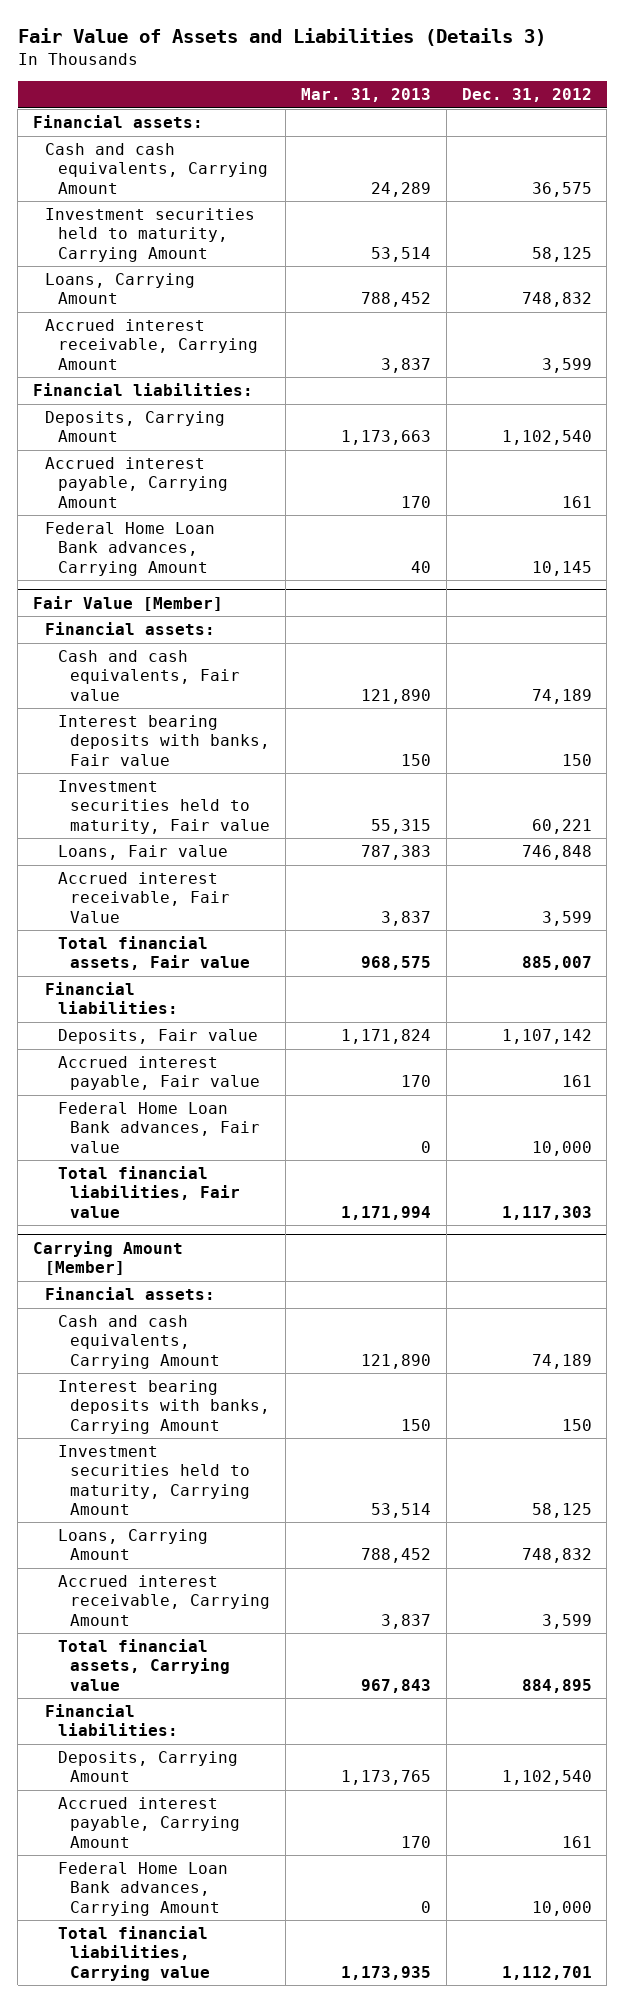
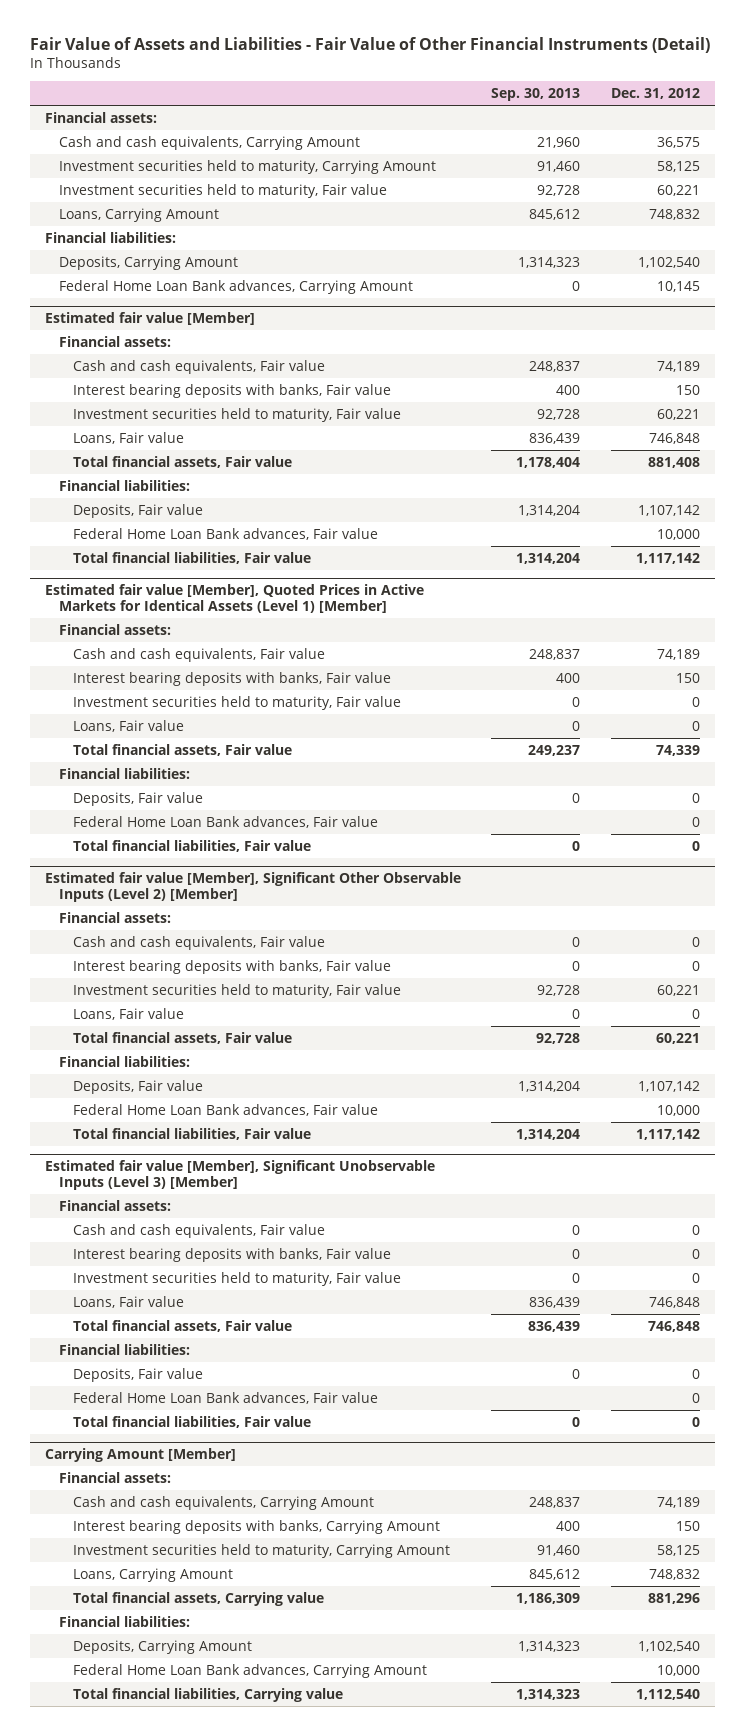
[17,27,546,46] Fair Value of Assets and Liabilities (Details 3) -> [29,37,710,54] Fair Value of Assets and Liabilities - Fair Value of Other Financial Instruments (Detail)
[300,88,431,103] Mar. 31, 2013 -> none
none -> [491,87,581,101] Sep. 30, 2013
none -> [59,183,388,198] Investment securities held to maturity, Fair value
[45,319,258,370] Accrued interest receivable, Carrying Amount -> none
[45,457,228,508] Accrued interest payable, Carrying Amount -> none
[32,595,223,611] Fair Value [Member] -> [44,311,255,325] Estimated fair value [Member]
[57,872,231,923] Accrued interest receivable, Fair Value -> none
[521,956,592,971] 885,007 -> [648,456,701,468] 881,408
[57,1056,261,1091] Accrued interest payable, Fair value -> none
[501,1205,592,1220] 1,117,303 -> [636,552,701,564] 1,117,142
none -> [44,583,424,613] Estimated fair value [Member], Quoted Prices in Active Markets for Identical Assets (Level 1) [Member]
none -> [59,623,172,635] Financial assets:
none -> [73,647,326,662] Cash and cash equivalents, Fair value
none -> [73,671,392,686] Interest bearing deposits with banks, Fair value
none -> [73,695,402,710] Investment securities held to maturity, Fair value
none -> [73,719,185,732] Loans, Fair value
none -> [73,743,293,756] Total financial assets, Fair value
none -> [59,767,191,779] Financial liabilities:
none -> [73,791,204,806] Deposits, Fair value
none -> [73,815,379,828] Federal Home Loan Bank advances, Fair value
none -> [73,839,312,852] Total financial liabilities, Fair value
none -> [44,871,461,902] Estimated fair value [Member], Significant Other Observable Inputs (Level 2) [Member]
none -> [59,911,172,923] Financial assets:
none -> [73,935,326,950] Cash and cash equivalents, Fair value
none -> [73,959,392,974] Interest bearing deposits with banks, Fair value
none -> [73,983,402,998] Investment securities held to maturity, Fair value
none -> [73,1007,185,1020] Loans, Fair value
none -> [73,1031,293,1044] Total financial assets, Fair value
none -> [59,1055,191,1067] Financial liabilities:
none -> [73,1079,204,1094] Deposits, Fair value
none -> [73,1103,379,1116] Federal Home Loan Bank advances, Fair value
none -> [73,1127,312,1140] Total financial liabilities, Fair value
none -> [44,1159,435,1190] Estimated fair value [Member], Significant Unobservable Inputs (Level 3) [Member]
none -> [59,1199,172,1211] Financial assets:
none -> [73,1223,326,1238] Cash and cash equivalents, Fair value
none -> [73,1247,392,1262] Interest bearing deposits with banks, Fair value
none -> [73,1271,402,1286] Investment securities held to maturity, Fair value
none -> [73,1295,185,1308] Loans, Fair value
none -> [73,1319,293,1332] Total financial assets, Fair value
none -> [59,1343,191,1355] Financial liabilities:
none -> [73,1367,204,1382] Deposits, Fair value
none -> [73,1391,379,1404] Federal Home Loan Bank advances, Fair value
none -> [73,1415,312,1428] Total financial liabilities, Fair value
[57,1575,271,1626] Accrued interest receivable, Carrying Amount -> none
[521,1678,592,1693] 884,895 -> [648,1592,701,1604] 881,296
[57,1797,241,1848] Accrued interest payable, Carrying Amount -> none
[501,1965,592,1980] 1,112,701 -> [636,1688,701,1700] 1,112,540

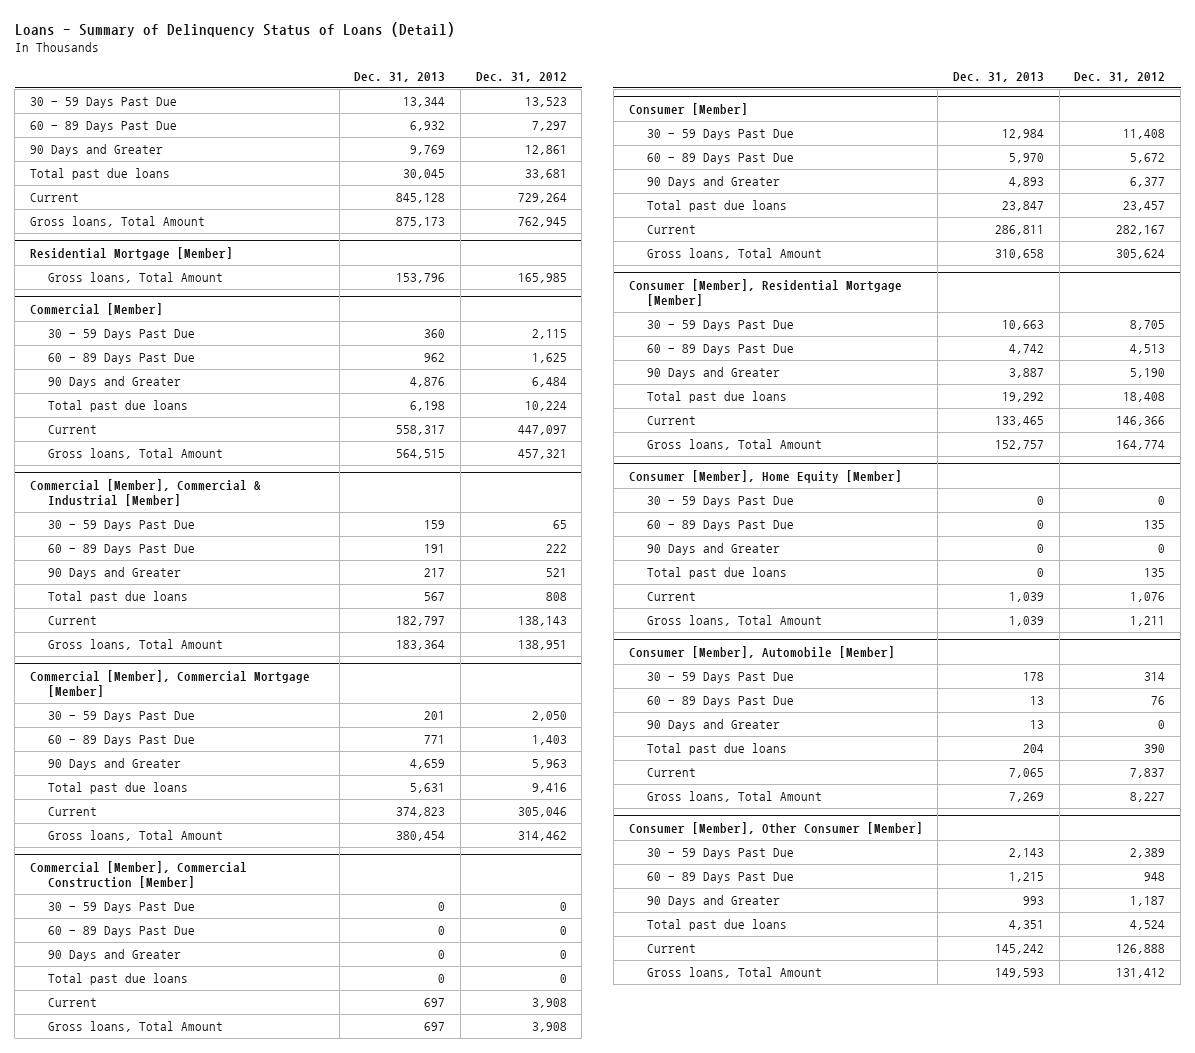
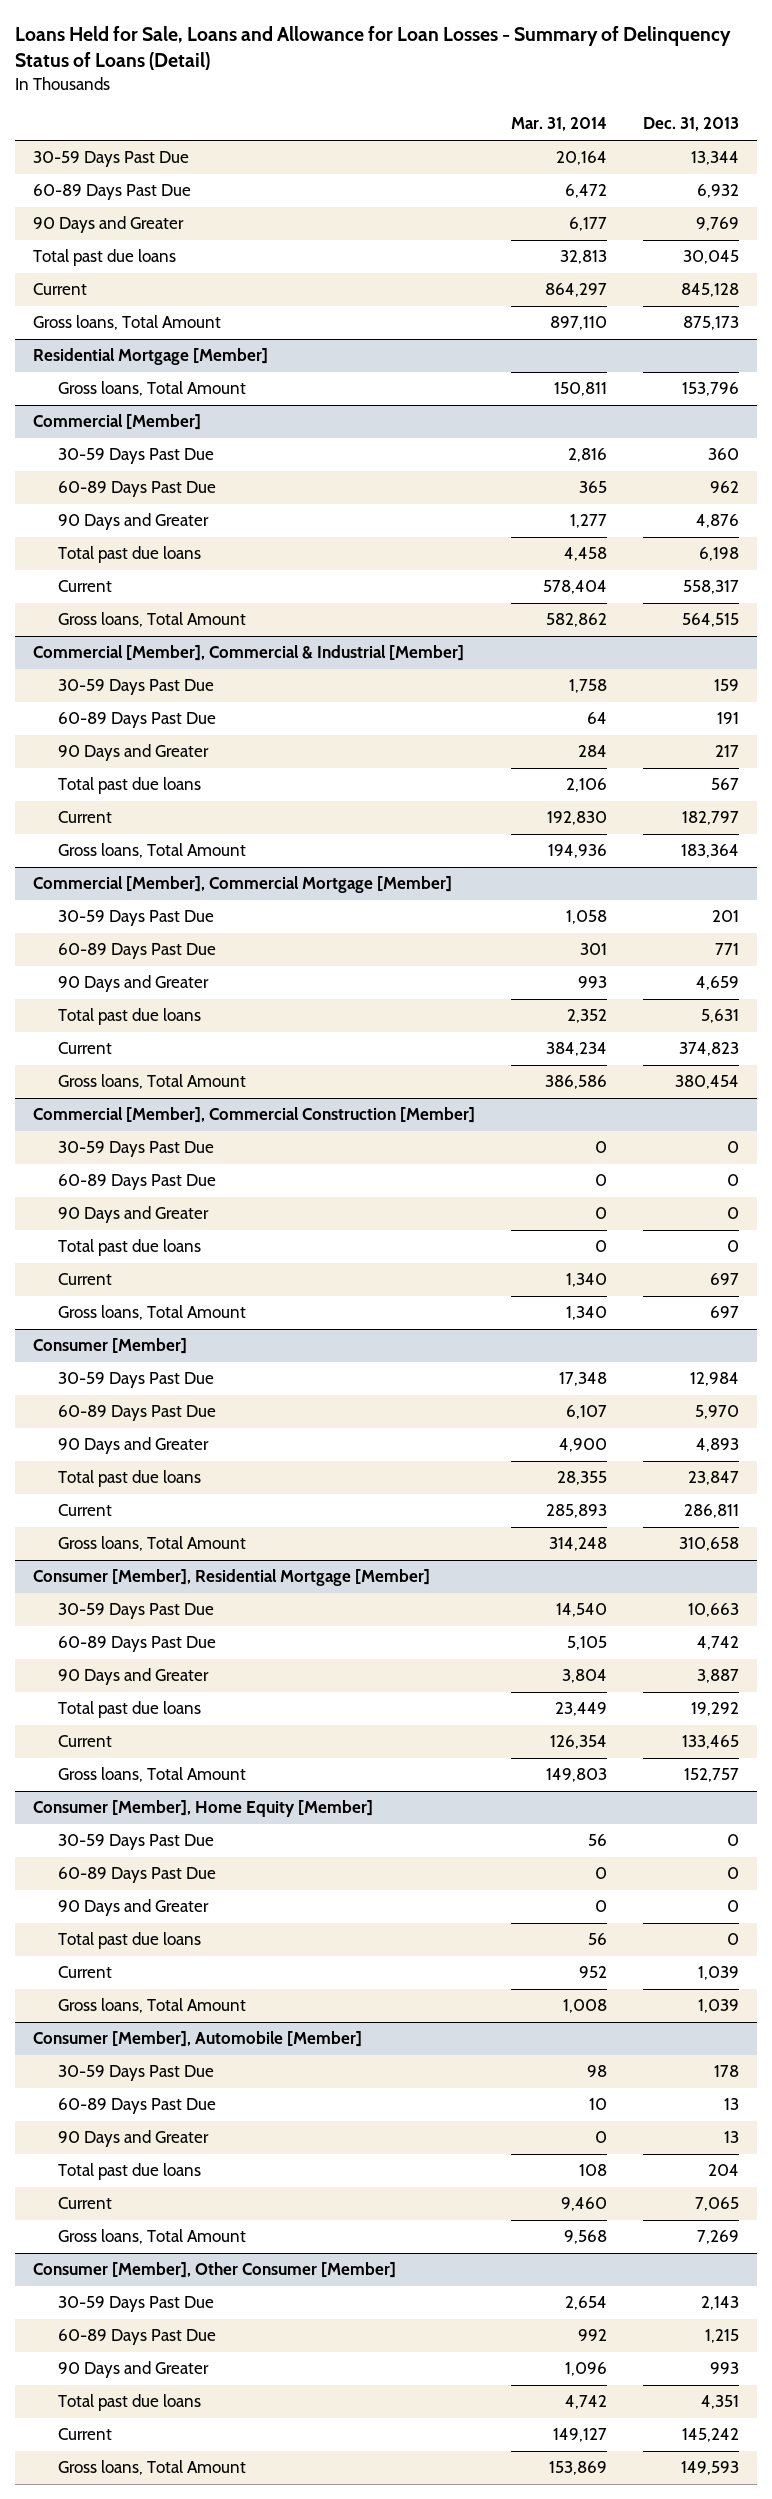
[14,22,455,38] Loans - Summary of Delinquency Status of Loans (Detail) -> [15,26,732,71] Loans Held for Sale, Loans and Allowance for Loan Losses - Summary of Delinquency Status of Loans (Detail)
[475,71,567,82] Dec. 31, 2012 -> none
none -> [511,117,608,132] Mar. 31, 2014
[29,97,177,109] 30 - 59 Days Past Due -> [33,151,190,168] 30-59 Days Past Due
[29,121,177,133] 60 - 89 Days Past Due -> [33,184,192,201] 60-89 Days Past Due
[48,329,196,341] 30 - 59 Days Past Due -> [58,448,215,465] 30-59 Days Past Due
[48,353,196,365] 60 - 89 Days Past Due -> [58,481,217,498] 60-89 Days Past Due
[48,520,196,532] 30 - 59 Days Past Due -> [58,679,215,696] 30-59 Days Past Due
[48,544,196,556] 60 - 89 Days Past Due -> [58,712,217,729] 60-89 Days Past Due
[48,711,196,723] 30 - 59 Days Past Due -> [58,910,215,927] 30-59 Days Past Due
[48,735,196,747] 60 - 89 Days Past Due -> [58,943,217,960] 60-89 Days Past Due
[48,902,196,914] 30 - 59 Days Past Due -> [58,1141,215,1158] 30-59 Days Past Due
[48,926,196,938] 60 - 89 Days Past Due -> [58,1174,217,1191] 60-89 Days Past Due
[646,129,794,141] 30 - 59 Days Past Due -> [58,1372,215,1389] 30-59 Days Past Due
[646,153,794,165] 60 - 89 Days Past Due -> [58,1405,217,1422] 60-89 Days Past Due
[646,320,794,332] 30 - 59 Days Past Due -> [58,1603,215,1620] 30-59 Days Past Due
[646,344,794,356] 60 - 89 Days Past Due -> [58,1636,217,1653] 60-89 Days Past Due
[646,496,794,508] 30 - 59 Days Past Due -> [58,1834,215,1851] 30-59 Days Past Due
[646,520,794,532] 60 - 89 Days Past Due -> [58,1867,217,1884] 60-89 Days Past Due
[646,672,794,684] 30 - 59 Days Past Due -> [58,2065,215,2082] 30-59 Days Past Due
[646,696,794,708] 60 - 89 Days Past Due -> [58,2098,217,2115] 60-89 Days Past Due
[646,848,794,860] 30 - 59 Days Past Due -> [58,2296,215,2313] 30-59 Days Past Due
[646,872,794,884] 60 - 89 Days Past Due -> [58,2329,217,2346] 60-89 Days Past Due

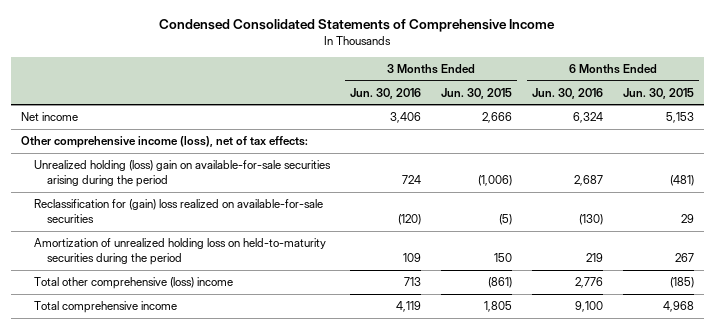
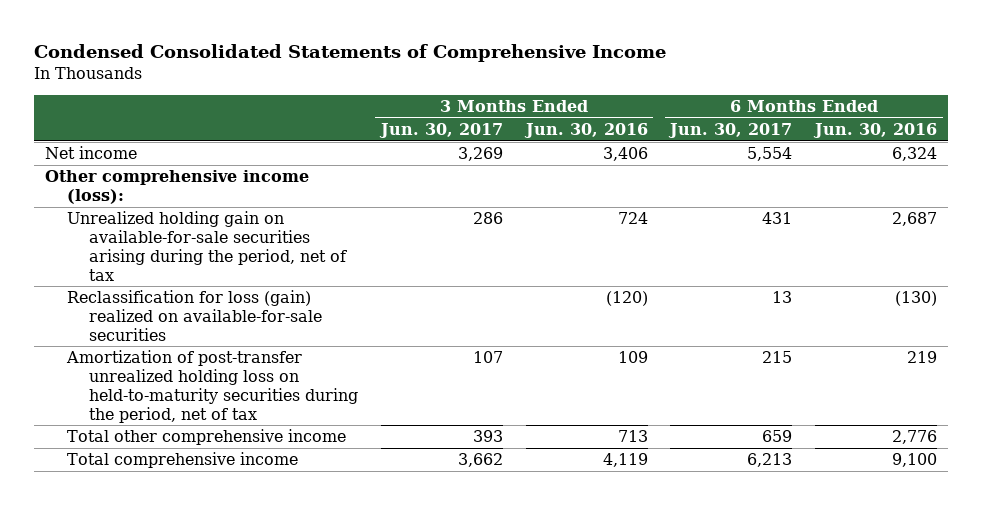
[440,87,512,99] Jun. 30, 2015 -> none
[622,87,694,99] Jun. 30, 2015 -> none
none -> [378,122,503,138] Jun. 30, 2017
none -> [668,122,793,138] Jun. 30, 2017
[21,136,309,149] Other comprehensive income (loss), net of tax effects: -> [45,170,310,204] Other comprehensive income (loss):
[34,160,332,187] Unrealized holding (loss) gain on available-for-sale securities arising during the period -> [67,211,348,281] Unrealized holding gain on available-for-sale securities arising during the period, net of tax
[34,199,324,223] Reclassification for (gain) loss realized on available-for-sale securities -> [67,290,323,341] Reclassification for loss (gain) realized on available-for-sale securities
[34,238,327,265] Amortization of unrealized holding loss on held-to-maturity securities during the period -> [66,350,359,423] Amortization of post-transfer unrealized holding loss on held-to-maturity securities during the period, net of tax
[34,277,234,290] Total other comprehensive (loss) income -> [67,429,347,446] Total other comprehensive income

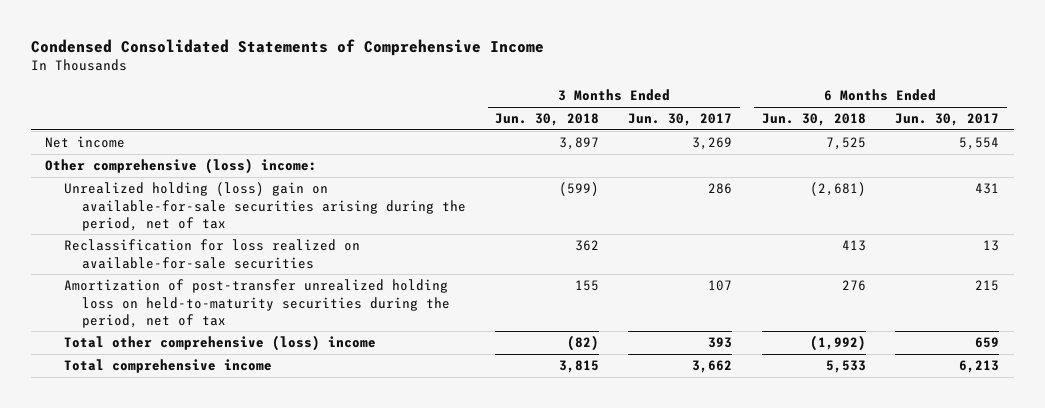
[523,122,648,138] Jun. 30, 2016 -> none
[813,122,938,138] Jun. 30, 2016 -> none
none -> [494,113,599,127] Jun. 30, 2018
none -> [761,113,866,127] Jun. 30, 2018
[45,170,310,204] Other comprehensive income (loss): -> [45,158,318,175] Other comprehensive (loss) income:
[67,211,348,281] Unrealized holding gain on available-for-sale securities arising during the period, net of tax -> [63,182,466,231] Unrealized holding (loss) gain on available-for-sale securities arising during the period, net of tax
[67,290,323,341] Reclassification for loss (gain) realized on available-for-sale securities -> [63,239,360,269] Reclassification for loss realized on available-for-sale securities
[67,429,347,446] Total other comprehensive income -> [63,335,376,352] Total other comprehensive (loss) income

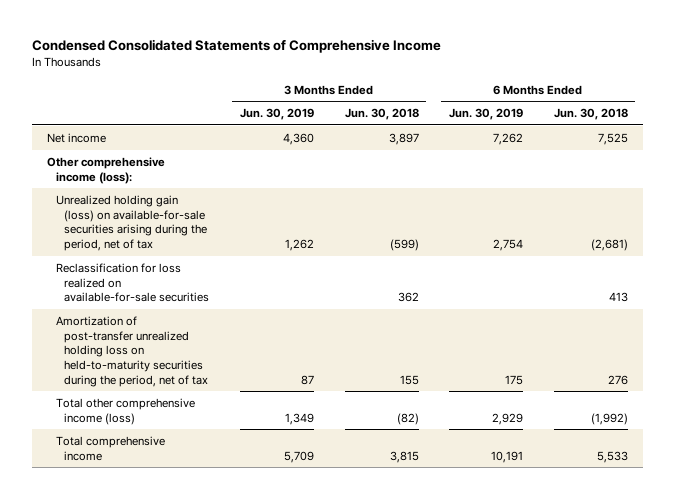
[628,113,733,127] Jun. 30, 2017 -> none
[895,113,1000,127] Jun. 30, 2017 -> none
none -> [239,108,314,121] Jun. 30, 2019
none -> [449,108,524,121] Jun. 30, 2019
[45,158,318,175] Other comprehensive (loss) income: -> [47,157,166,184] Other comprehensive income (loss):
[63,182,466,231] Unrealized holding (loss) gain on available-for-sale securities arising during the period, net of tax -> [55,195,208,251] Unrealized holding gain (loss) on available-for-sale securities arising during the period, net of tax
[63,335,376,352] Total other comprehensive (loss) income -> [55,398,195,425] Total other comprehensive income (loss)

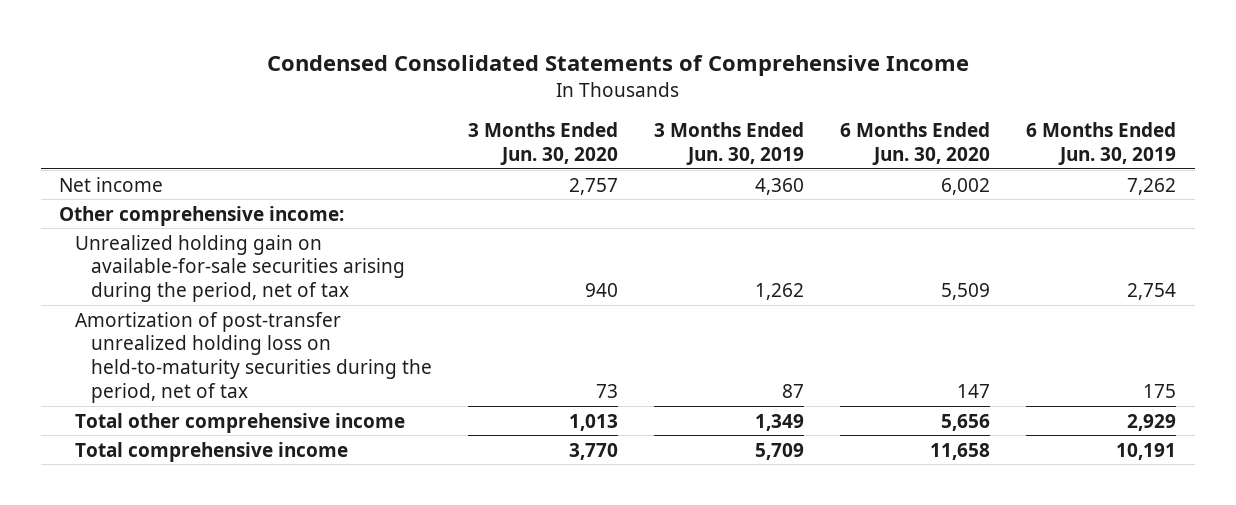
[344,108,419,121] Jun. 30, 2018 -> none
[553,108,628,121] Jun. 30, 2018 -> none
none -> [467,122,618,166] 3 Months Ended Jun. 30, 2020
none -> [840,122,991,166] 6 Months Ended Jun. 30, 2020
[55,263,210,303] Reclassification for loss realized on available-for-sale securities -> none
[47,157,166,184] Other comprehensive income (loss): -> [59,205,345,226] Other comprehensive income:
[55,195,208,251] Unrealized holding gain (loss) on available-for-sale securities arising during the period, net of tax -> [74,234,405,303] Unrealized holding gain on available-for-sale securities arising during the period, net of tax
[55,398,195,425] Total other comprehensive income (loss) -> [74,412,405,433] Total other comprehensive income

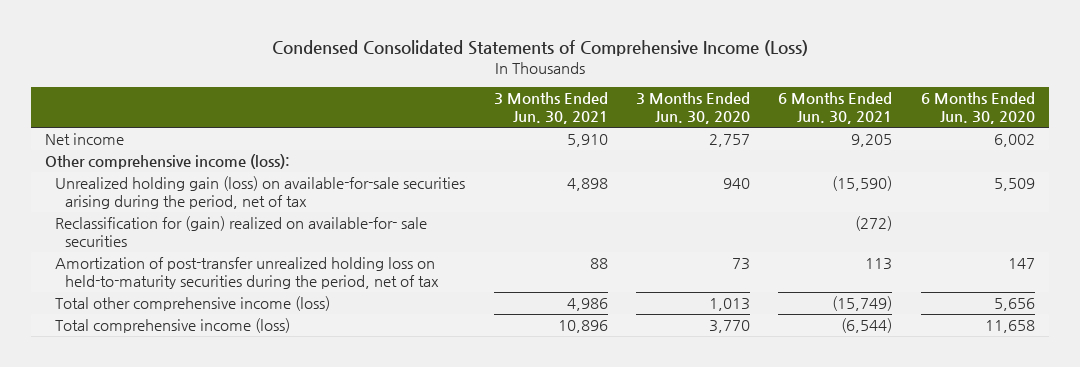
[266,54,969,76] Condensed Consolidated Statements of Comprehensive Income -> [271,40,808,57] Condensed Consolidated Statements of Comprehensive Income (Loss)
[654,122,805,166] 3 Months Ended Jun. 30, 2019 -> none
[1026,122,1177,166] 6 Months Ended Jun. 30, 2019 -> none
none -> [493,92,608,125] 3 Months Ended Jun. 30, 2021
none -> [778,92,893,125] 6 Months Ended Jun. 30, 2021
[59,205,345,226] Other comprehensive income: -> [45,154,291,170] Other comprehensive income (loss):
[74,234,405,303] Unrealized holding gain on available-for-sale securities arising during the period, net of tax -> [55,176,466,210] Unrealized holding gain (loss) on available-for-sale securities arising during the period, net of tax
none -> [55,216,428,248] Reclassification for (gain) realized on available-for- sale securities
[74,412,405,433] Total other comprehensive income -> [55,296,331,312] Total other comprehensive income (loss)
[74,441,348,462] Total comprehensive income -> [55,318,291,334] Total comprehensive income (loss)

